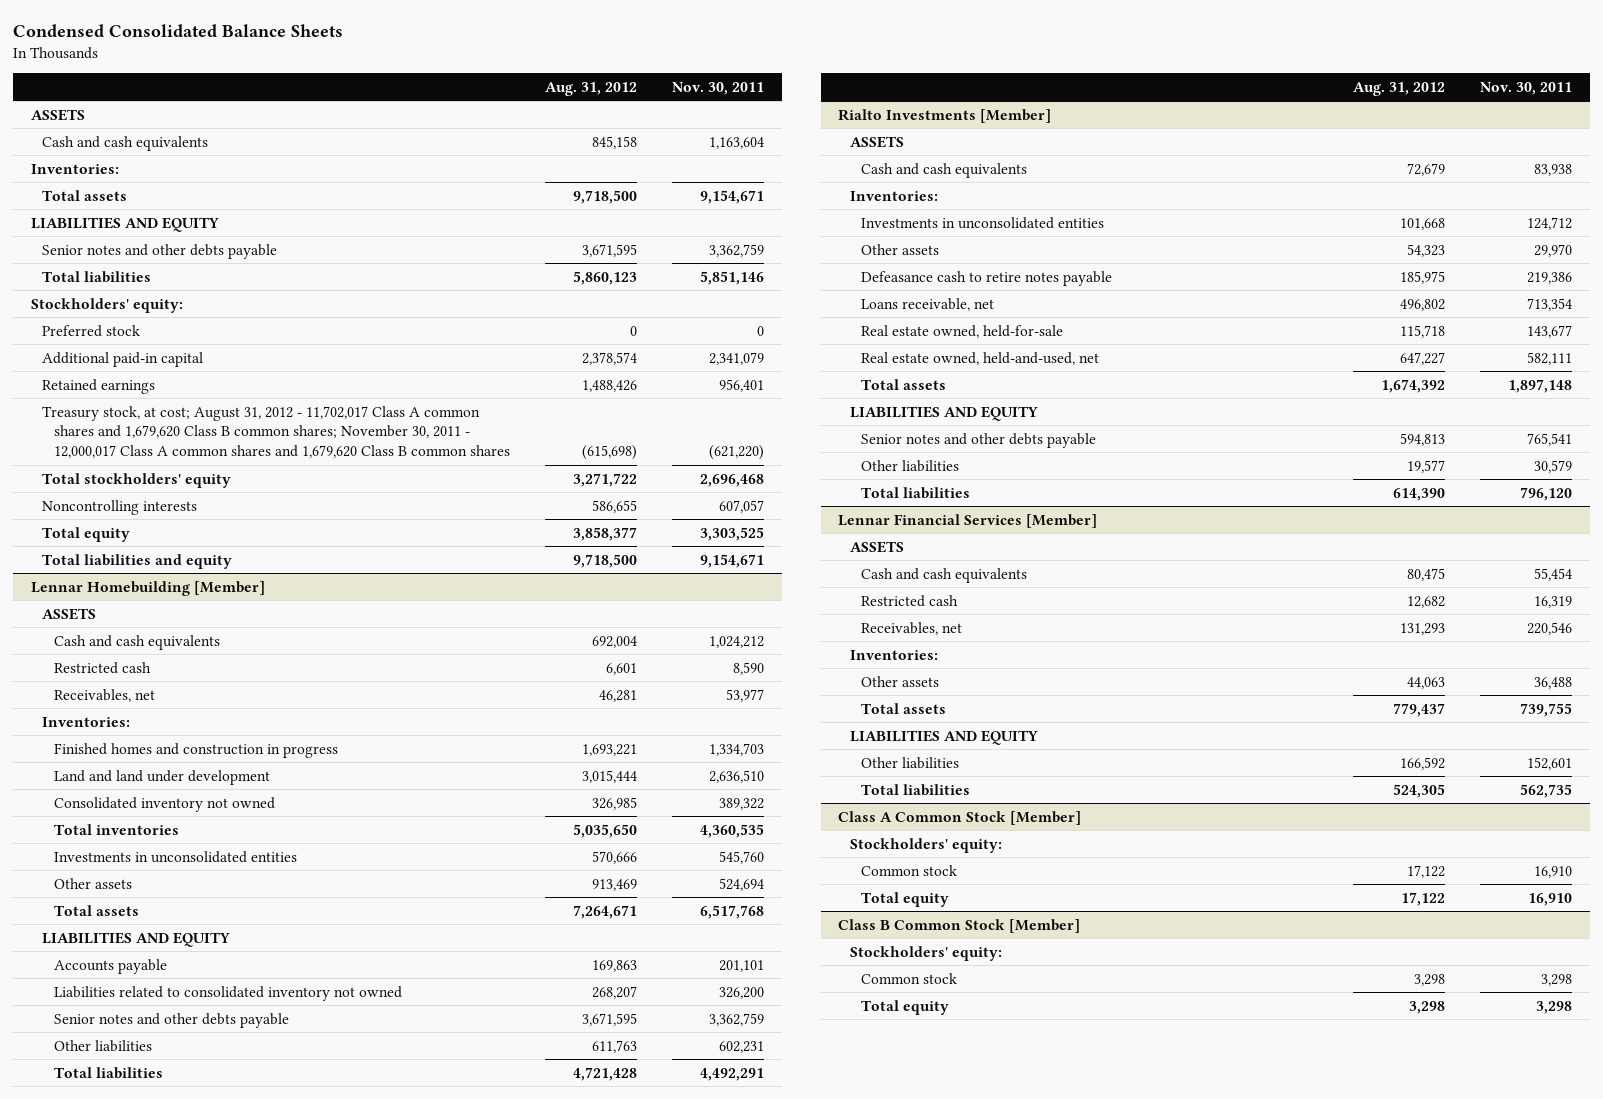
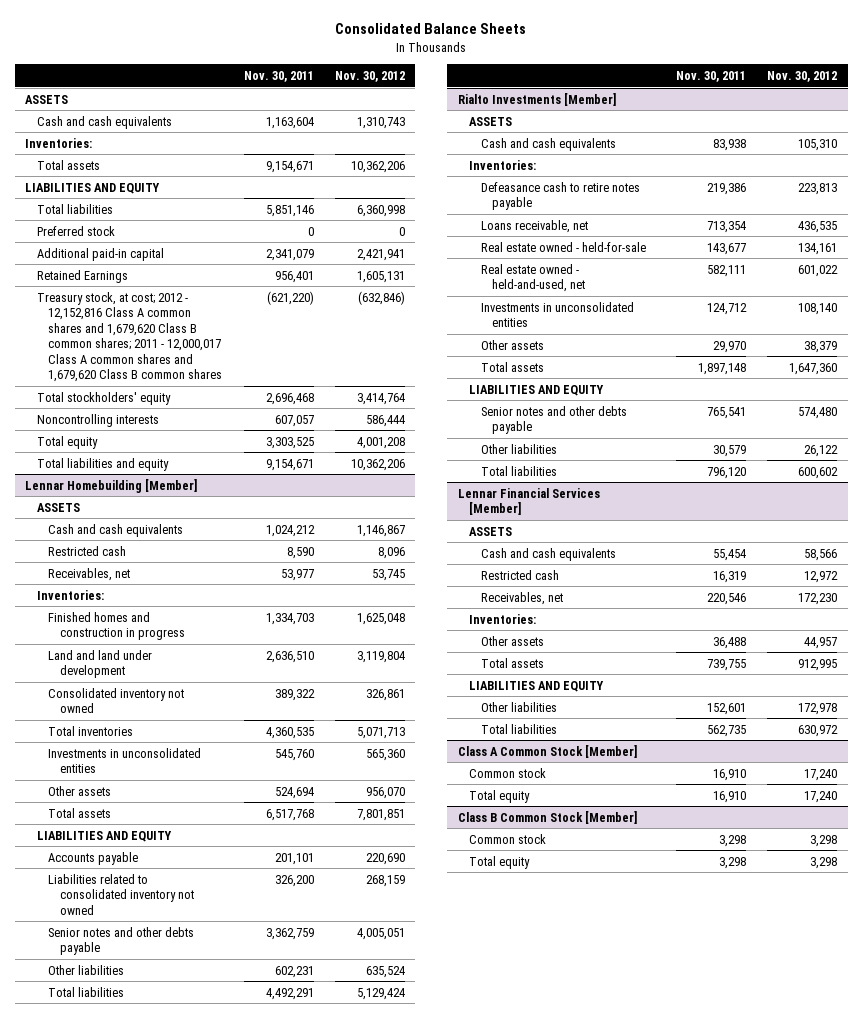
[13,24,344,38] Condensed Consolidated Balance Sheets -> [335,23,527,35] Consolidated Balance Sheets
[545,81,638,96] Aug. 31, 2012 -> none
none -> [334,70,405,82] Nov. 30, 2012
[42,243,278,259] Senior notes and other debts payable -> none
[30,297,183,313] Stockholders' equity: -> none
[42,378,156,394] Retained earnings -> [36,269,128,283] Retained Earnings
[42,405,510,459] Treasury stock, at cost; August 31, 2012 - 11,702,017 Class A common shares and 1,679,620 Class B common shares; November 30, 2011 - 12,000,017 Class A common shares and 1,679,620 Class B common shares -> [36,291,223,383] Treasury stock, at cost; 2012 - 12,152,816 Class A common shares and 1,679,620 Class B common shares; 2011 - 12,000,017 Class A common shares and 1,679,620 Class B common shares
[861,324,1064,338] Real estate owned, held-for-sale -> [480,241,646,252] Real estate owned - held-for-sale
[861,351,1100,365] Real estate owned, held-and-used, net -> [480,263,586,293] Real estate owned - held-and-used, net
[861,216,1105,229] Investments in unconsolidated entities -> [480,301,634,328] Investments in unconsolidated entities
[861,243,940,255] Other assets -> [480,339,544,350] Other assets
[849,837,1002,853] Stockholders' equity: -> none
[849,945,1002,961] Stockholders' equity: -> none

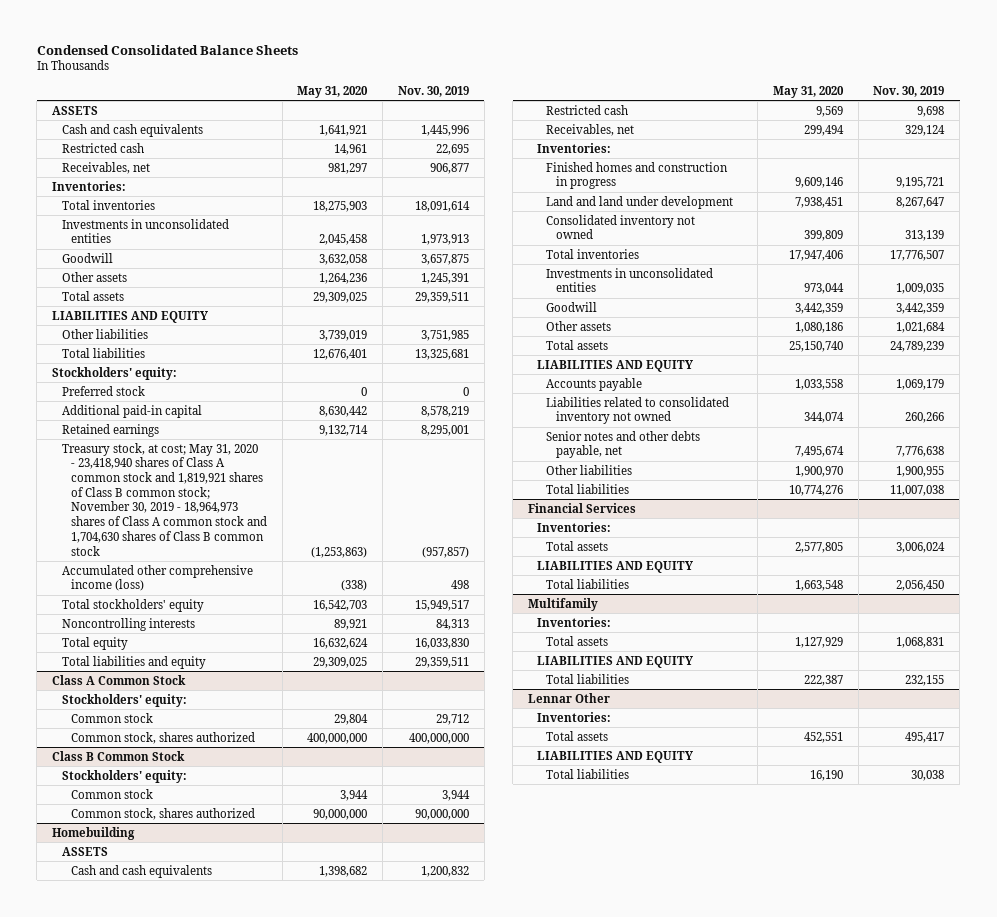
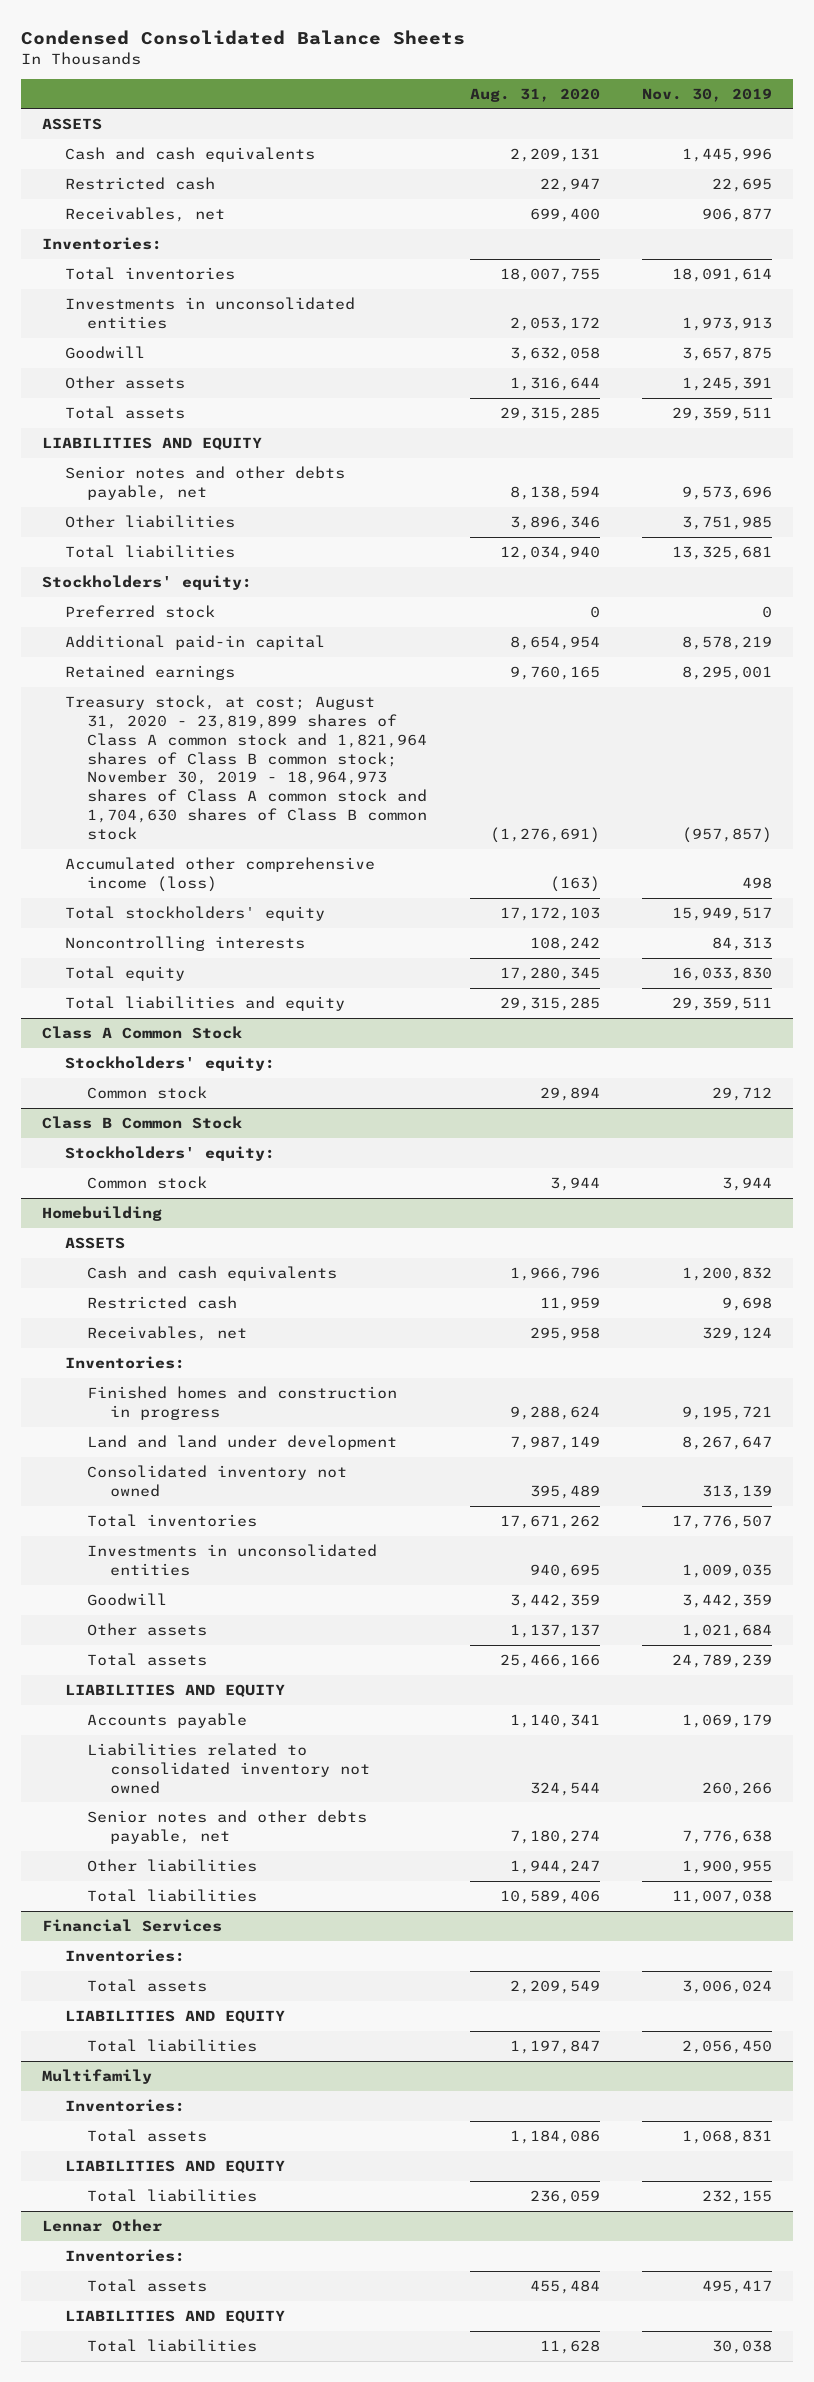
[297,85,369,98] May 31, 2020 -> none
none -> [469,87,600,102] Aug. 31, 2020
none -> [64,466,345,500] Senior notes and other debts payable, net
[61,442,267,556] Treasury stock, at cost; May 31, 2020 - 23,418,940 shares of Class A common stock and 1,819,921 shares of Class B common stock; November 30, 2019 - 18,964,973 shares of Class A common stock and 1,704,630 shares of Class B common stock -> [64,695,428,840] Treasury stock, at cost; August 31, 2020 - 23,819,899 shares of Class A common stock and 1,821,964 shares of Class B common stock; November 30, 2019 - 18,964,973 shares of Class A common stock and 1,704,630 shares of Class B common stock
[70,731,255,744] Common stock, shares authorized -> none
[70,807,255,820] Common stock, shares authorized -> none

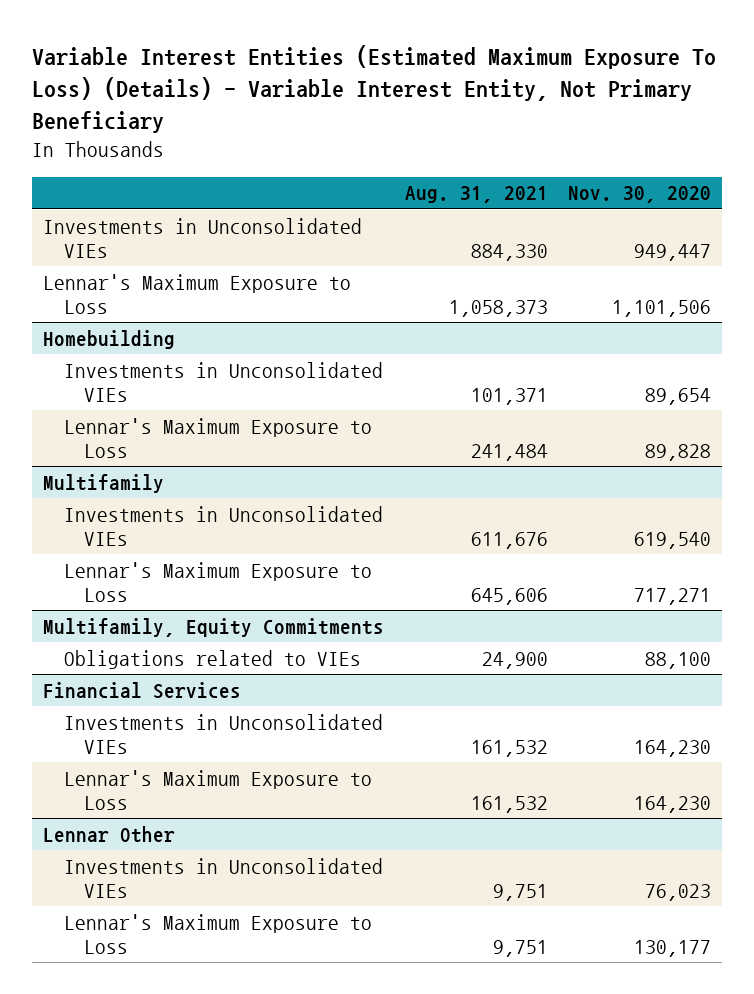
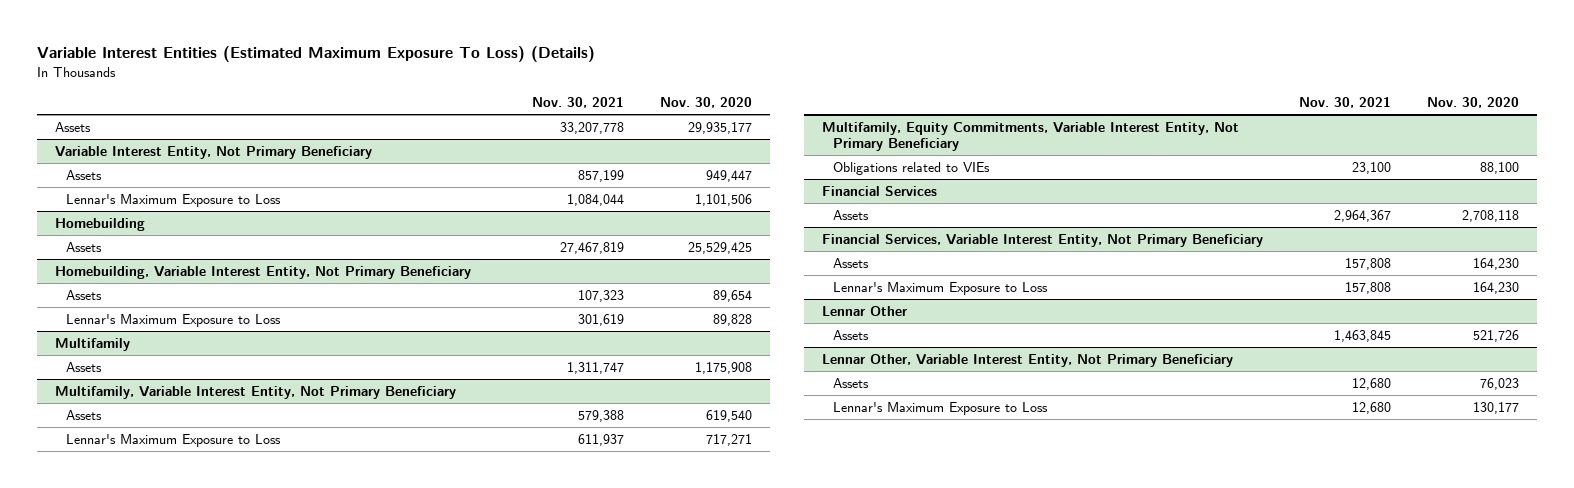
[32,45,717,134] Variable Interest Entities (Estimated Maximum Exposure To Loss) (Details) - Variable Interest Entity, Not Primary Beneficiary -> [37,46,596,63] Variable Interest Entities (Estimated Maximum Exposure To Loss) (Details)
[404,186,548,204] Aug. 31, 2021 -> none
none -> [532,96,625,108] Nov. 30, 2021
none -> [55,121,92,132] Assets
none -> [55,145,373,159] Variable Interest Entity, Not Primary Beneficiary
[42,217,362,258] Investments in Unconsolidated VIEs -> [66,169,103,180] Assets
none -> [66,241,103,252] Assets
none -> [55,265,472,279] Homebuilding, Variable Interest Entity, Not Primary Beneficiary
[63,361,383,402] Investments in Unconsolidated VIEs -> [66,289,103,300] Assets
none -> [66,361,103,372] Assets
none -> [55,385,457,399] Multifamily, Variable Interest Entity, Not Primary Beneficiary
[63,505,383,546] Investments in Unconsolidated VIEs -> [66,409,103,420] Assets
[42,617,384,637] Multifamily, Equity Commitments -> none
none -> [822,121,1240,152] Multifamily, Equity Commitments, Variable Interest Entity, Not Primary Beneficiary
none -> [833,209,870,220] Assets
none -> [822,233,1264,247] Financial Services, Variable Interest Entity, Not Primary Beneficiary
[63,713,383,754] Investments in Unconsolidated VIEs -> [833,257,870,268] Assets
none -> [833,329,870,340] Assets
none -> [822,353,1234,367] Lennar Other, Variable Interest Entity, Not Primary Beneficiary
[63,857,383,898] Investments in Unconsolidated VIEs -> [833,377,870,388] Assets

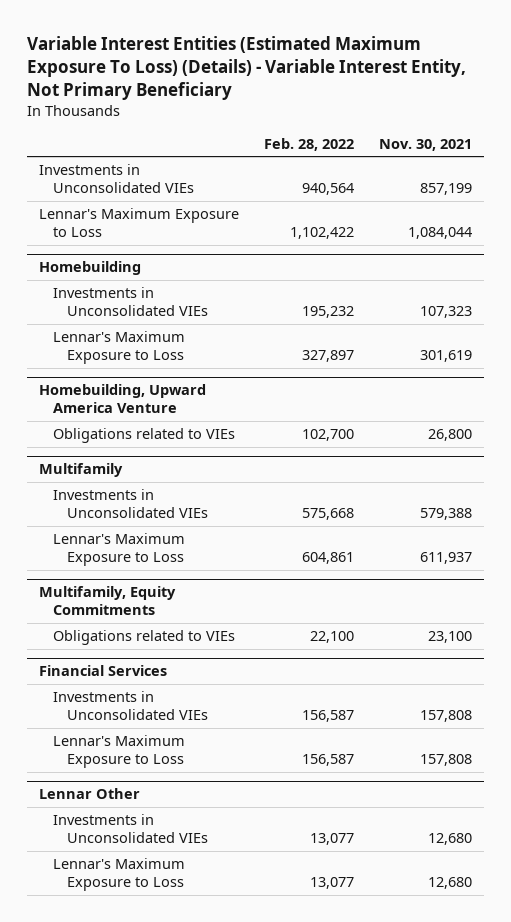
[37,46,596,63] Variable Interest Entities (Estimated Maximum Exposure To Loss) (Details) -> [27,36,467,100] Variable Interest Entities (Estimated Maximum Exposure To Loss) (Details) - Variable Interest Entity, Not Primary Beneficiary
[660,96,753,108] Nov. 30, 2020 -> none
none -> [264,137,355,151] Feb. 28, 2022
[55,121,92,132] Assets -> none
[55,145,373,159] Variable Interest Entity, Not Primary Beneficiary -> none
[66,169,103,180] Assets -> [39,164,195,194] Investments in Unconsolidated VIEs
[66,241,103,252] Assets -> none
[55,265,472,279] Homebuilding, Variable Interest Entity, Not Primary Beneficiary -> none
[66,289,103,300] Assets -> [53,287,209,317] Investments in Unconsolidated VIEs
none -> [39,384,207,414] Homebuilding, Upward America Venture
none -> [53,428,236,444] Obligations related to VIEs
[66,361,103,372] Assets -> none
[55,385,457,399] Multifamily, Variable Interest Entity, Not Primary Beneficiary -> none
[66,409,103,420] Assets -> [53,489,209,519] Investments in Unconsolidated VIEs
[822,121,1240,152] Multifamily, Equity Commitments, Variable Interest Entity, Not Primary Beneficiary -> none
none -> [39,586,177,616] Multifamily, Equity Commitments
[833,209,870,220] Assets -> none
[822,233,1264,247] Financial Services, Variable Interest Entity, Not Primary Beneficiary -> none
[833,257,870,268] Assets -> [53,691,209,721] Investments in Unconsolidated VIEs
[833,329,870,340] Assets -> none
[822,353,1234,367] Lennar Other, Variable Interest Entity, Not Primary Beneficiary -> none
[833,377,870,388] Assets -> [53,814,209,844] Investments in Unconsolidated VIEs

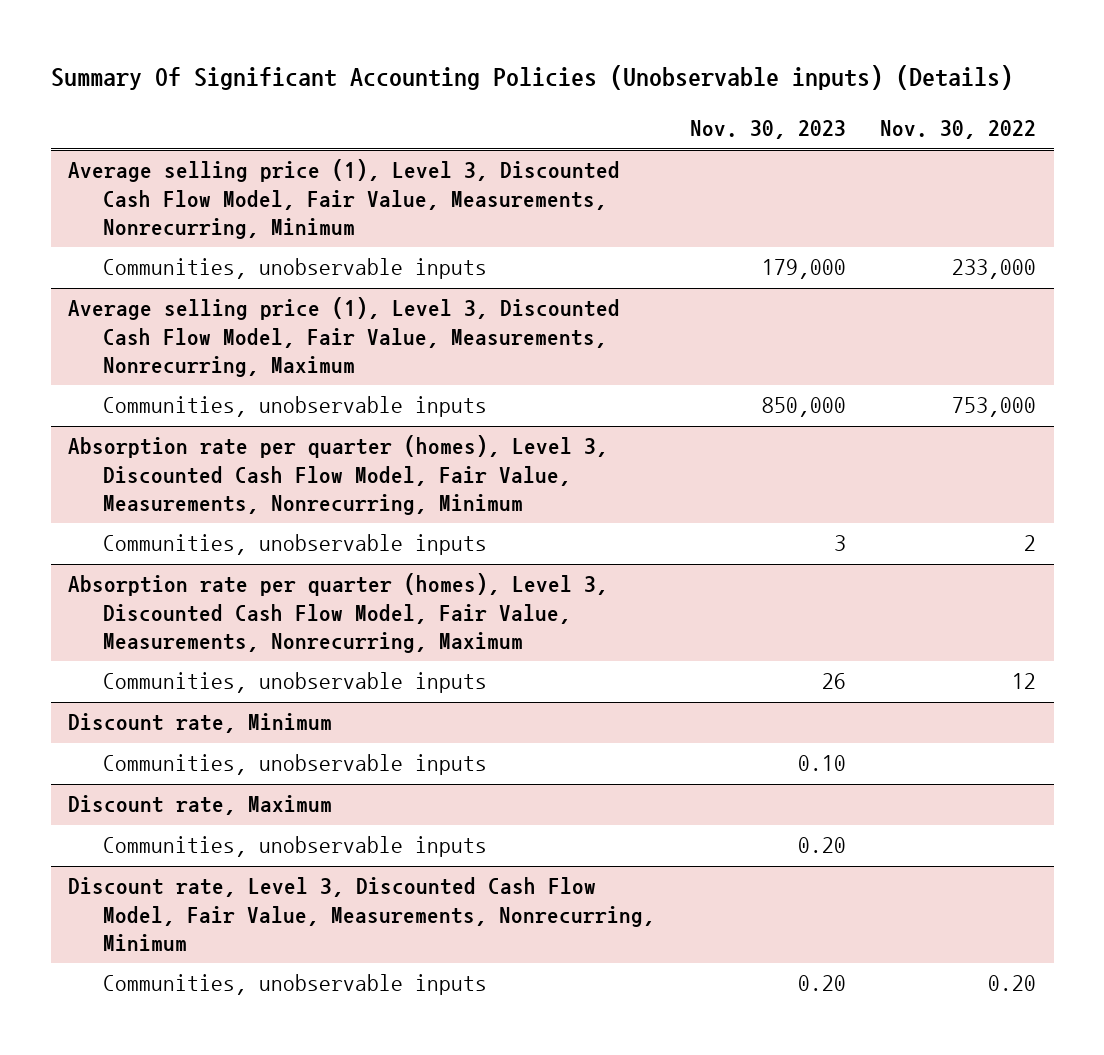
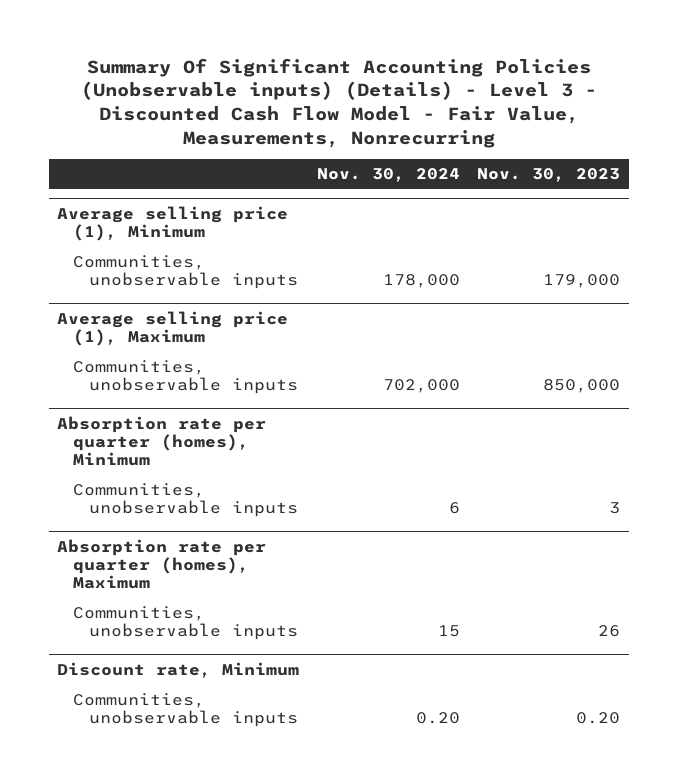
[50,65,1013,91] Summary Of Significant Accounting Policies (Unobservable inputs) (Details) -> [80,57,597,148] Summary Of Significant Accounting Policies (Unobservable inputs) (Details) - Level 3 - Discounted Cash Flow Model - Fair Value, Measurements, Nonrecurring
[880,120,1037,140] Nov. 30, 2022 -> none
none -> [316,168,460,183] Nov. 30, 2024
[67,159,620,239] Average selling price (1), Level 3, Discounted Cash Flow Model, Fair Value, Measurements, Nonrecurring, Minimum -> none
none -> [57,206,289,242] Average selling price (1), Minimum
[67,297,620,377] Average selling price (1), Level 3, Discounted Cash Flow Model, Fair Value, Measurements, Nonrecurring, Maximum -> none
none -> [57,311,289,347] Average selling price (1), Maximum
[67,435,608,515] Absorption rate per quarter (homes), Level 3, Discounted Cash Flow Model, Fair Value, Measurements, Nonrecurring, Minimum -> none
none -> [57,416,267,467] Absorption rate per quarter (homes), Minimum
[67,573,608,653] Absorption rate per quarter (homes), Level 3, Discounted Cash Flow Model, Fair Value, Measurements, Nonrecurring, Maximum -> none
none -> [57,539,267,590] Absorption rate per quarter (homes), Maximum
[102,754,487,776] Communities, unobservable inputs -> none
[67,795,332,816] Discount rate, Maximum -> none
[67,877,655,951] Discount rate, Level 3, Discounted Cash Flow Model, Fair Value, Measurements, Nonrecurring, Minimum -> none
[102,974,487,996] Communities, unobservable inputs -> none

